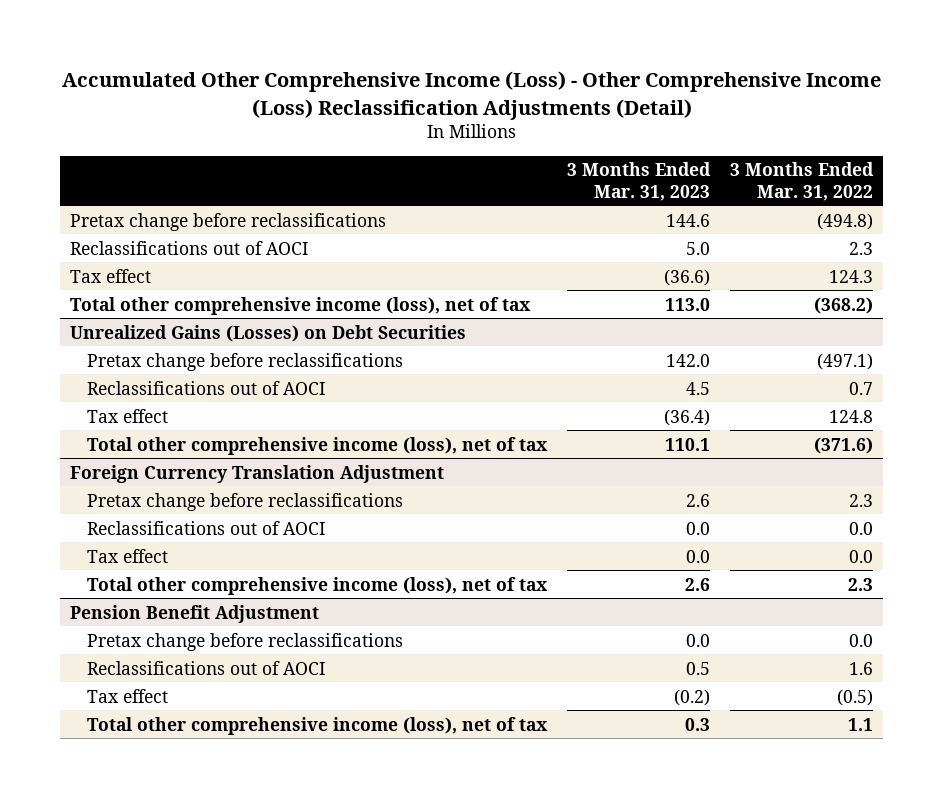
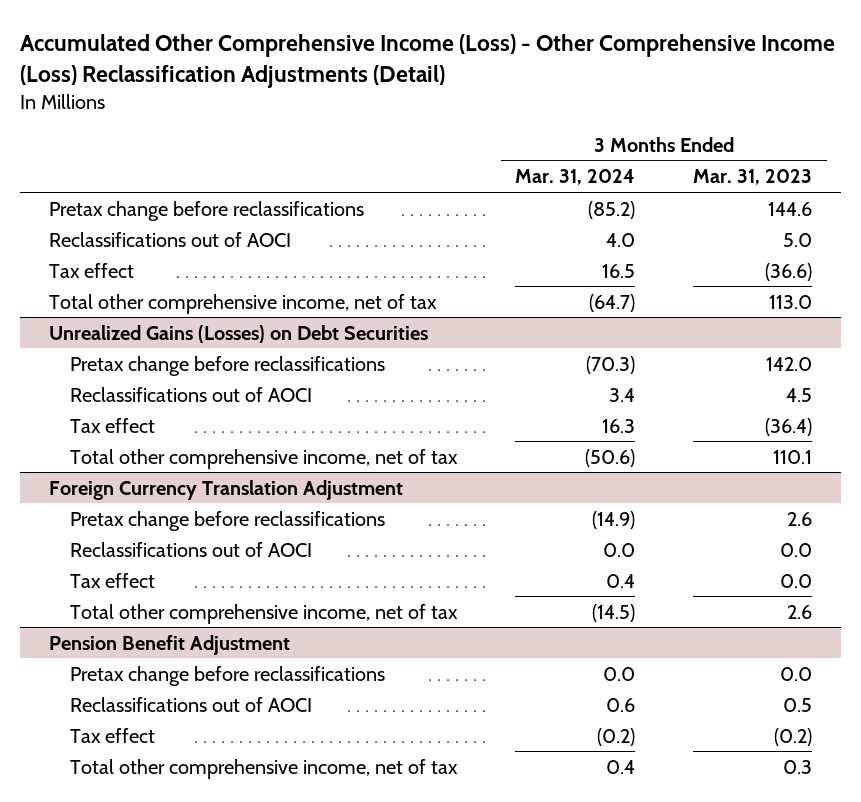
[730,162,875,201] 3 Months Ended Mar. 31, 2022 -> none
none -> [515,169,636,186] Mar. 31, 2024
[70,296,532,315] Total other comprehensive income (loss), net of tax -> [48,293,437,314] Total other comprehensive income, net of tax
[87,436,549,455] Total other comprehensive income (loss), net of tax -> [70,448,459,469] Total other comprehensive income, net of tax
[87,576,549,595] Total other comprehensive income (loss), net of tax -> [70,603,459,624] Total other comprehensive income, net of tax
[87,716,549,735] Total other comprehensive income (loss), net of tax -> [70,758,459,779] Total other comprehensive income, net of tax

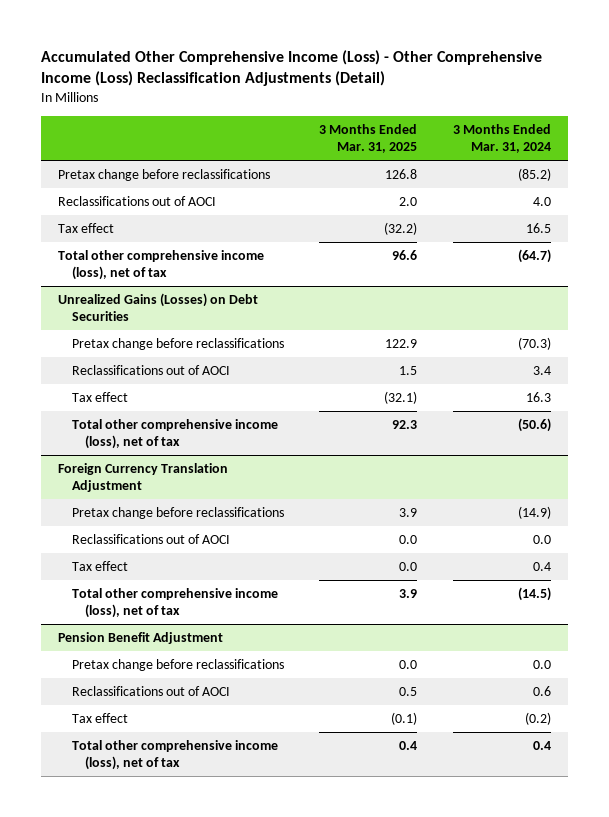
[693,169,813,186] Mar. 31, 2023 -> none
none -> [319,123,418,154] 3 Months Ended Mar. 31, 2025
[48,293,437,314] Total other comprehensive income, net of tax -> [58,249,265,281] Total other comprehensive income (loss), net of tax
[70,448,459,469] Total other comprehensive income, net of tax -> [71,418,278,450] Total other comprehensive income (loss), net of tax
[70,603,459,624] Total other comprehensive income, net of tax -> [71,587,278,619] Total other comprehensive income (loss), net of tax
[70,758,459,779] Total other comprehensive income, net of tax -> [71,739,278,771] Total other comprehensive income (loss), net of tax

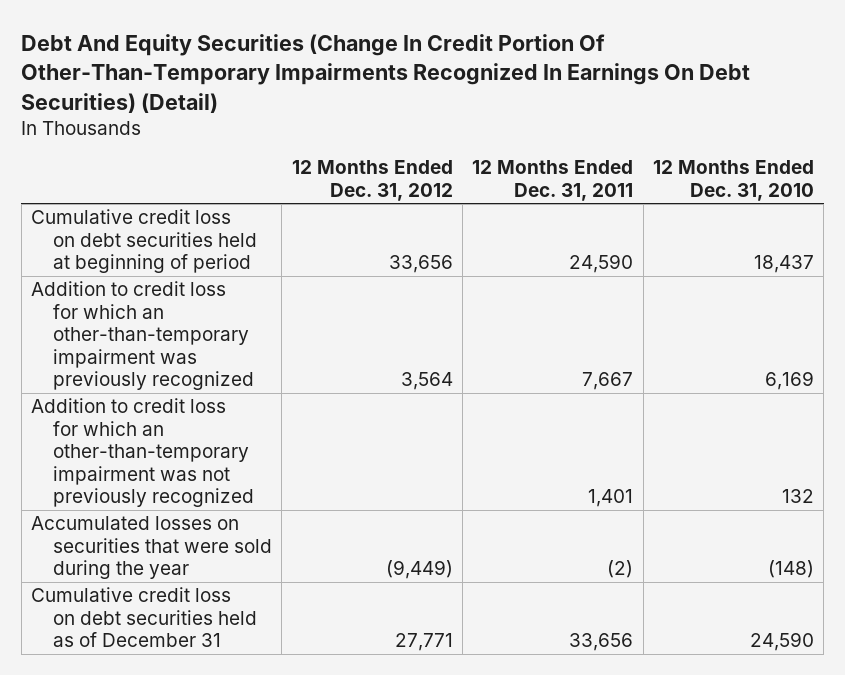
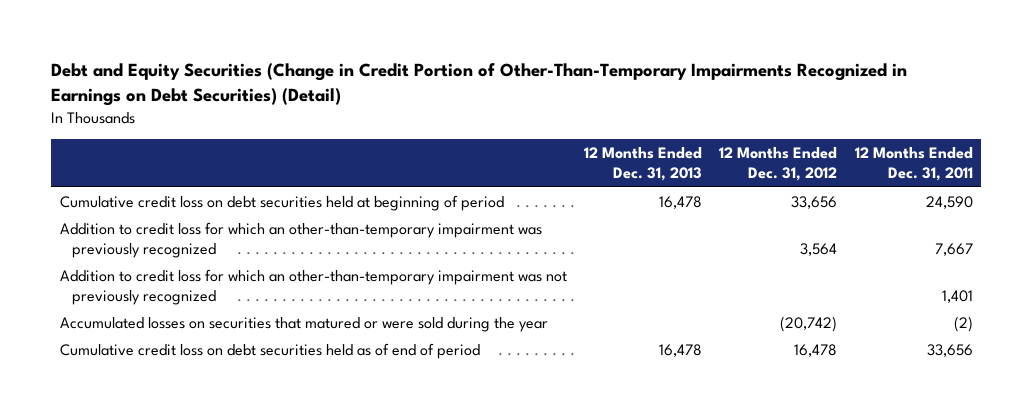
[21,33,751,113] Debt And Equity Securities (Change In Credit Portion Of Other-Than-Temporary Impairments Recognized In Earnings On Debt Securities) (Detail) -> [51,63,908,107] Debt and Equity Securities (Change in Credit Portion of Other-Than-Temporary Impairments Recognized in Earnings on Debt Securities) (Detail)
[652,160,814,201] 12 Months Ended Dec. 31, 2010 -> none
none -> [584,147,703,182] 12 Months Ended Dec. 31, 2013
[31,516,273,580] Accumulated losses on securities that were sold during the year -> [59,316,548,332] Accumulated losses on securities that matured or were sold during the year
[385,560,453,580] (9,449) -> [780,315,838,332] (20,742)
[31,587,258,648] Cumulative credit loss on debt securities held as of December 31 -> [59,342,480,359] Cumulative credit loss on debt securities held as of end of period
[394,633,453,652] 27,771 -> [794,343,838,357] 16,478

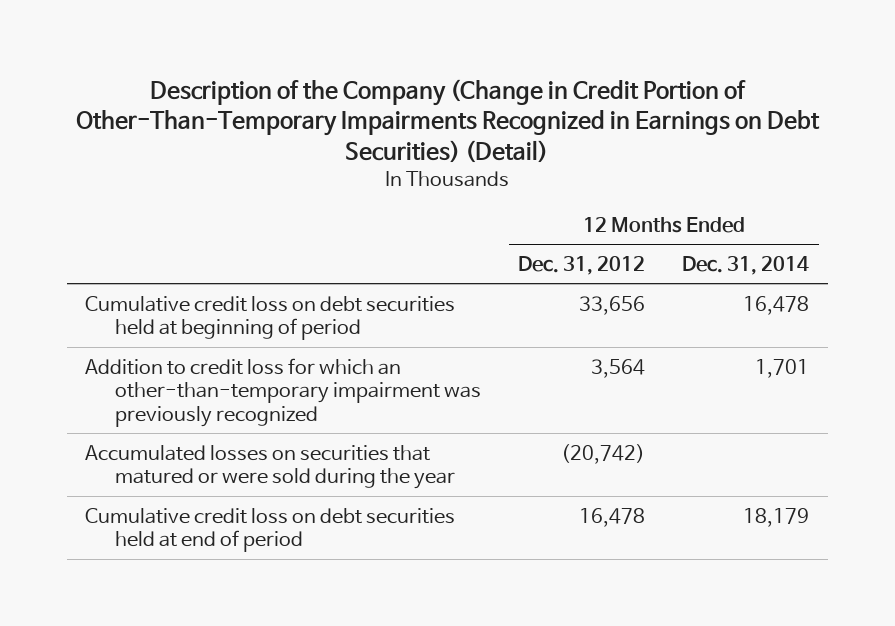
[51,63,908,107] Debt and Equity Securities (Change in Credit Portion of Other-Than-Temporary Impairments Recognized in Earnings on Debt Securities) (Detail) -> [76,78,821,164] Description of the Company (Change in Credit Portion of Other-Than-Temporary Impairments Recognized in Earnings on Debt Securities) (Detail)
[584,147,703,182] 12 Months Ended Dec. 31, 2013 -> none
[854,147,973,182] 12 Months Ended Dec. 31, 2011 -> none
none -> [682,256,810,276] Dec. 31, 2014
[59,268,567,306] Addition to credit loss for which an other-than-temporary impairment was not previously recognized -> none
[59,342,480,359] Cumulative credit loss on debt securities held as of end of period -> [85,507,456,553] Cumulative credit loss on debt securities held at end of period

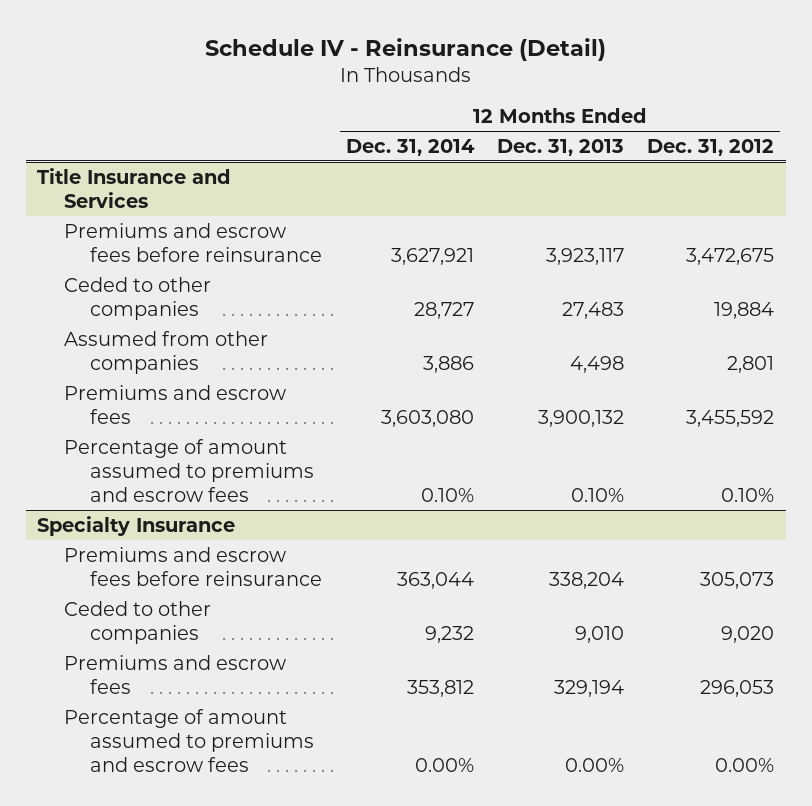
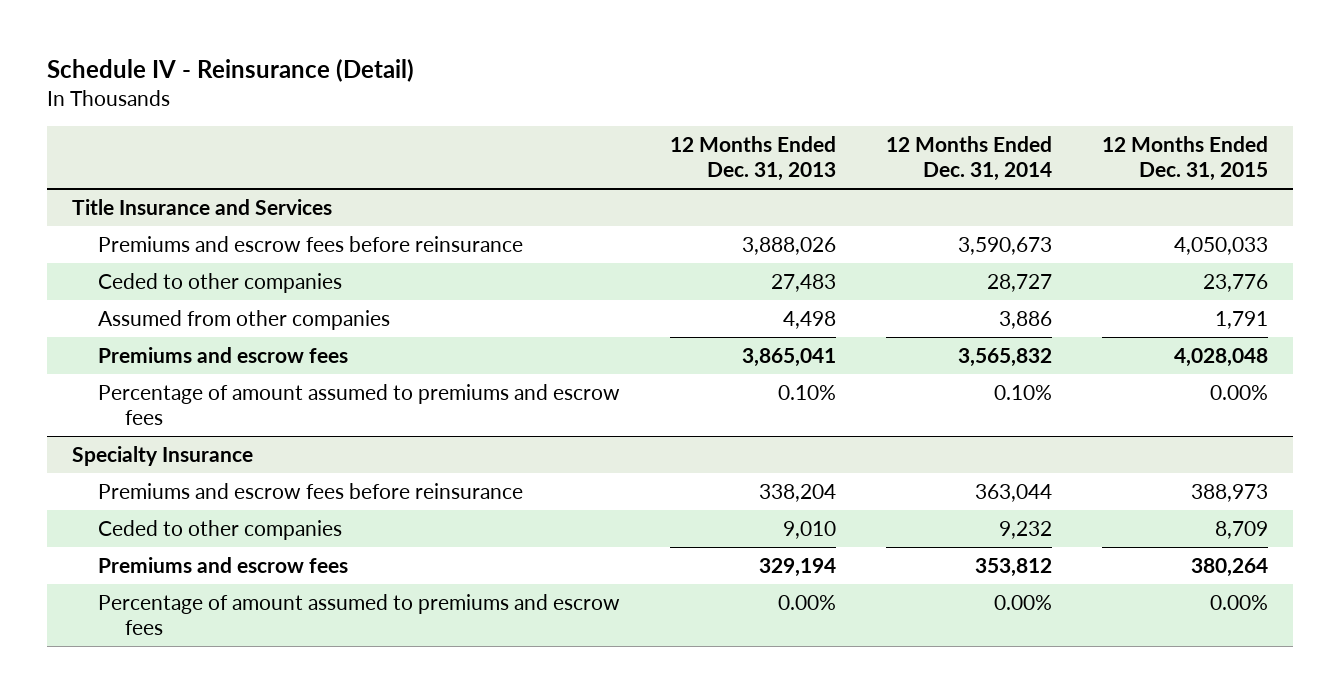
[647,138,775,156] Dec. 31, 2012 -> none
none -> [1101,135,1268,182] 12 Months Ended Dec. 31, 2015
[390,247,474,265] 3,627,921 -> [957,236,1052,255] 3,590,673
[546,247,625,265] 3,923,117 -> [742,236,837,255] 3,888,026
[380,409,474,427] 3,603,080 -> [957,347,1052,367] 3,565,832
[538,409,625,427] 3,900,132 -> [742,347,837,367] 3,865,041

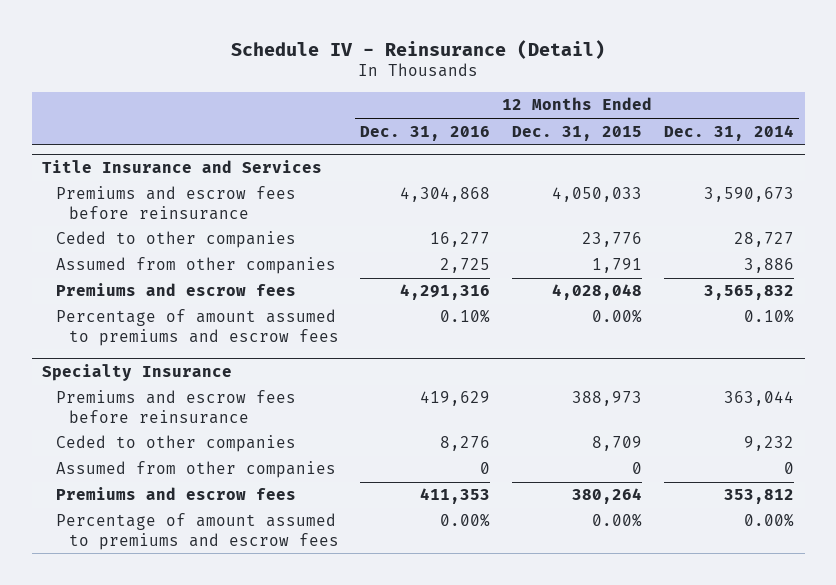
[670,135,837,182] 12 Months Ended Dec. 31, 2013 -> none
none -> [360,125,491,141] Dec. 31, 2016
none -> [55,461,336,479] Assumed from other companies

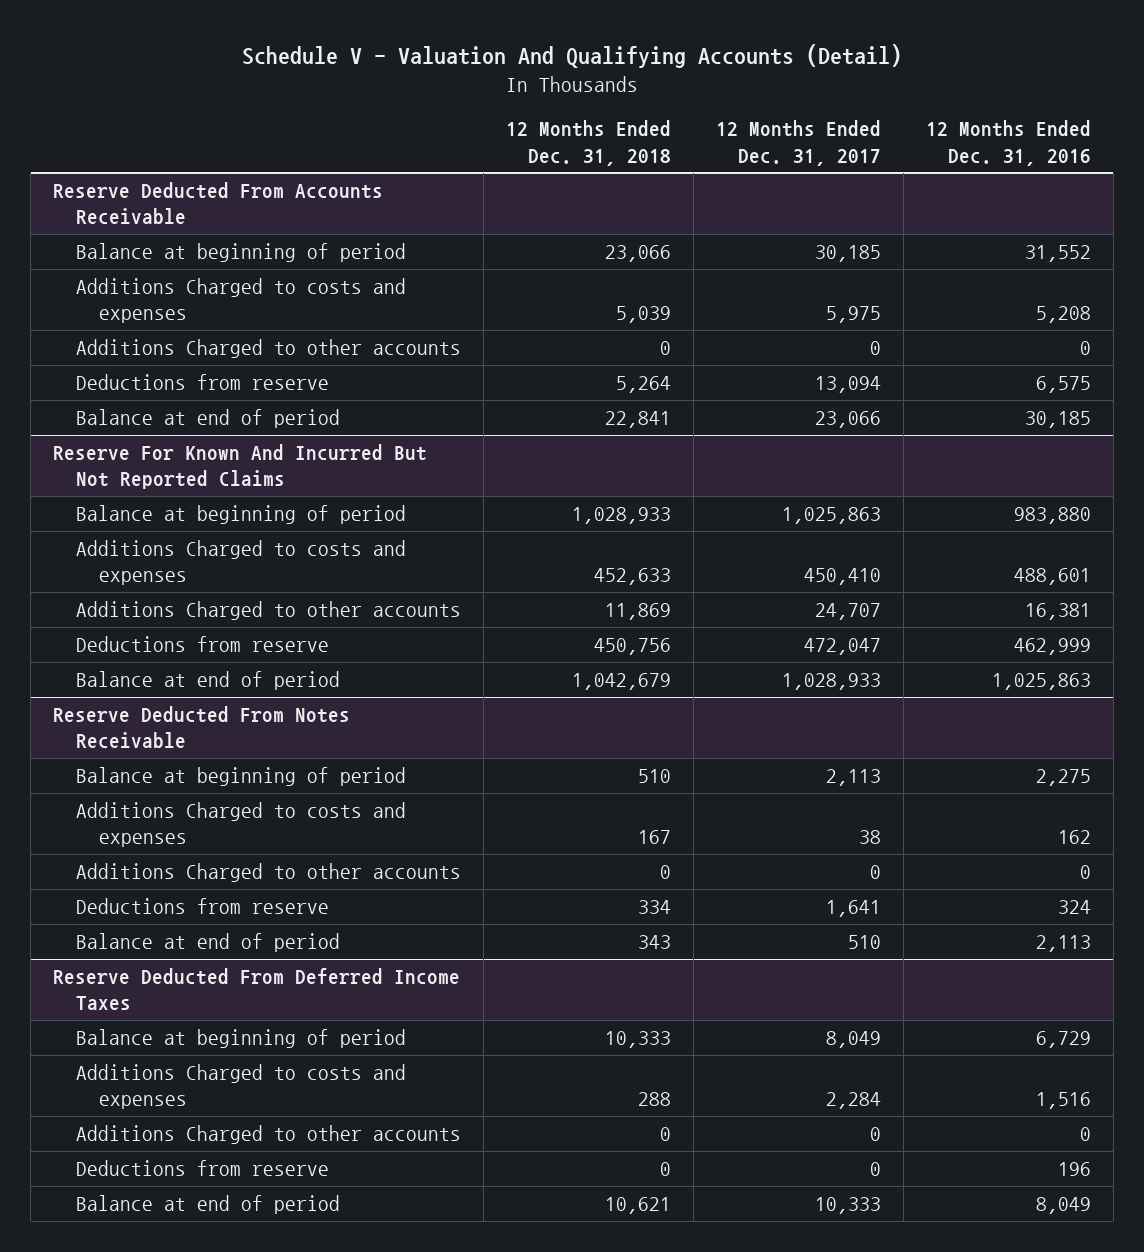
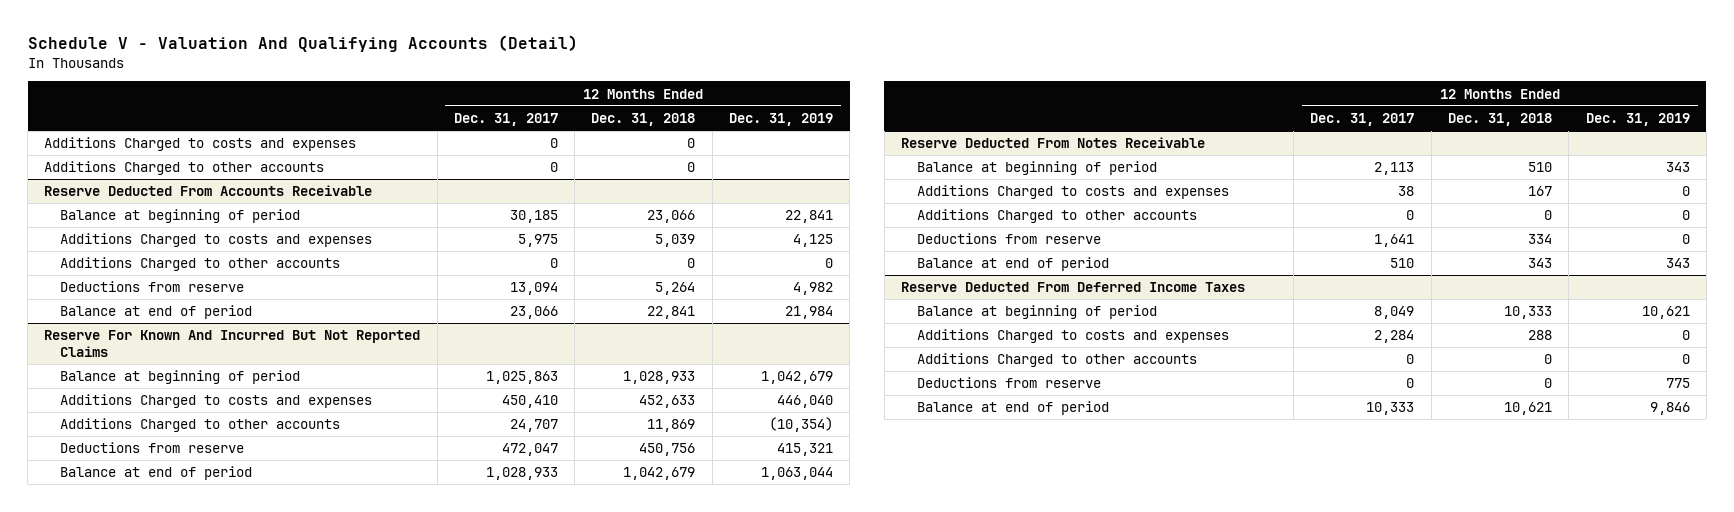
[925,120,1091,166] 12 Months Ended Dec. 31, 2016 -> none
none -> [728,112,833,126] Dec. 31, 2019
none -> [44,137,357,152] Additions Charged to costs and expenses
none -> [44,161,325,176] Additions Charged to other accounts

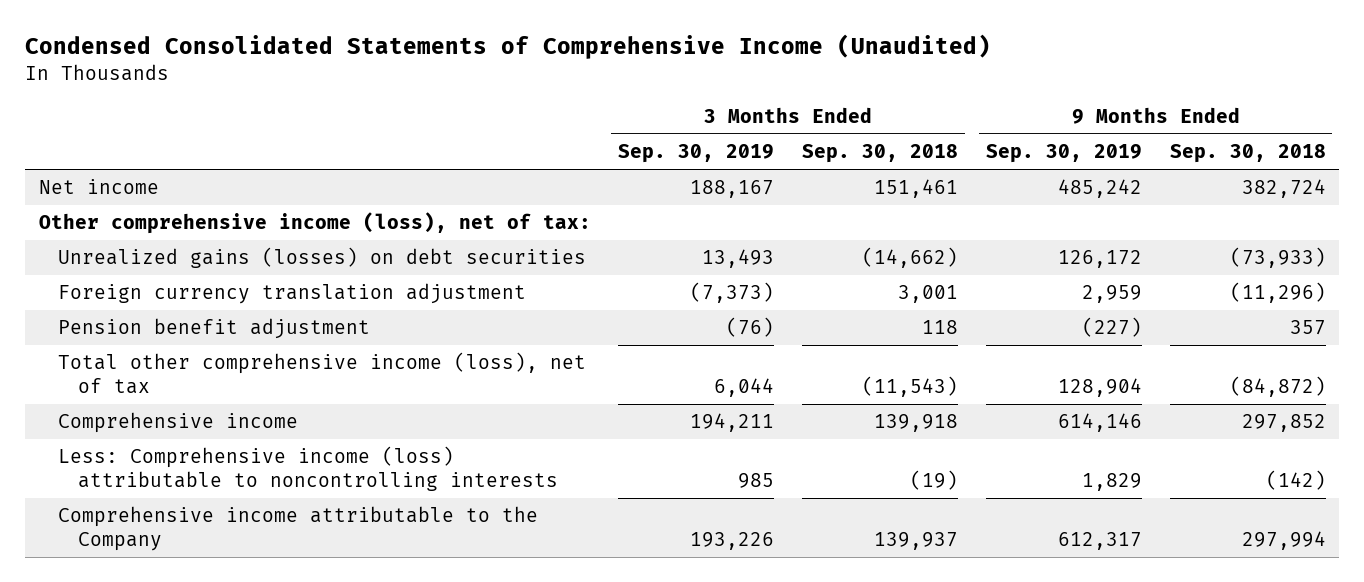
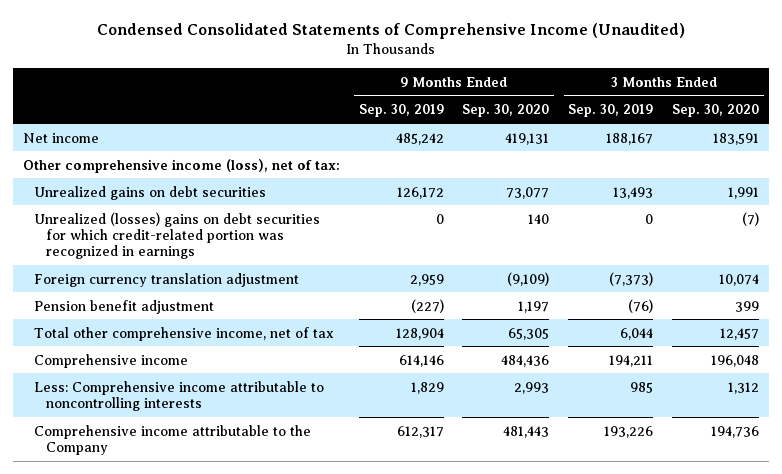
[802,144,959,164] Sep. 30, 2018 -> none
[1169,144,1326,164] Sep. 30, 2018 -> none
none -> [462,104,550,118] Sep. 30, 2020
none -> [672,104,760,118] Sep. 30, 2020
[58,247,587,269] Unrealized gains (losses) on debt securities -> [34,185,267,200] Unrealized gains on debt securities
none -> [34,211,321,260] Unrealized (losses) gains on debt securities for which credit-related portion was recognized in earnings
[58,352,587,394] Total other comprehensive income (loss), net of tax -> [34,326,335,341] Total other comprehensive income, net of tax
[58,446,559,491] Less: Comprehensive income (loss) attributable to noncontrolling interests -> [34,380,325,411] Less: Comprehensive income attributable to noncontrolling interests

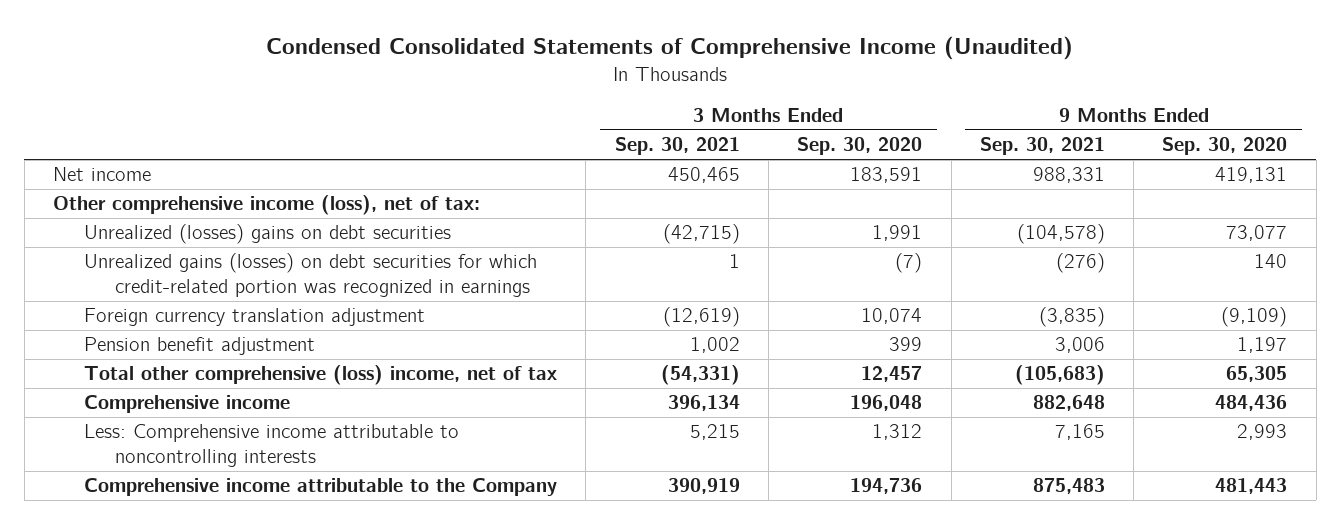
[358,104,444,118] Sep. 30, 2019 -> none
[568,104,654,118] Sep. 30, 2019 -> none
none -> [614,137,740,156] Sep. 30, 2021
none -> [979,137,1105,156] Sep. 30, 2021
[34,185,267,200] Unrealized gains on debt securities -> [83,224,451,245] Unrealized (losses) gains on debt securities
[34,211,321,260] Unrealized (losses) gains on debt securities for which credit-related portion was recognized in earnings -> [83,253,537,297] Unrealized gains (losses) on debt securities for which credit-related portion was recognized in earnings
[34,326,335,341] Total other comprehensive income, net of tax -> [83,365,557,386] Total other comprehensive (loss) income, net of tax

